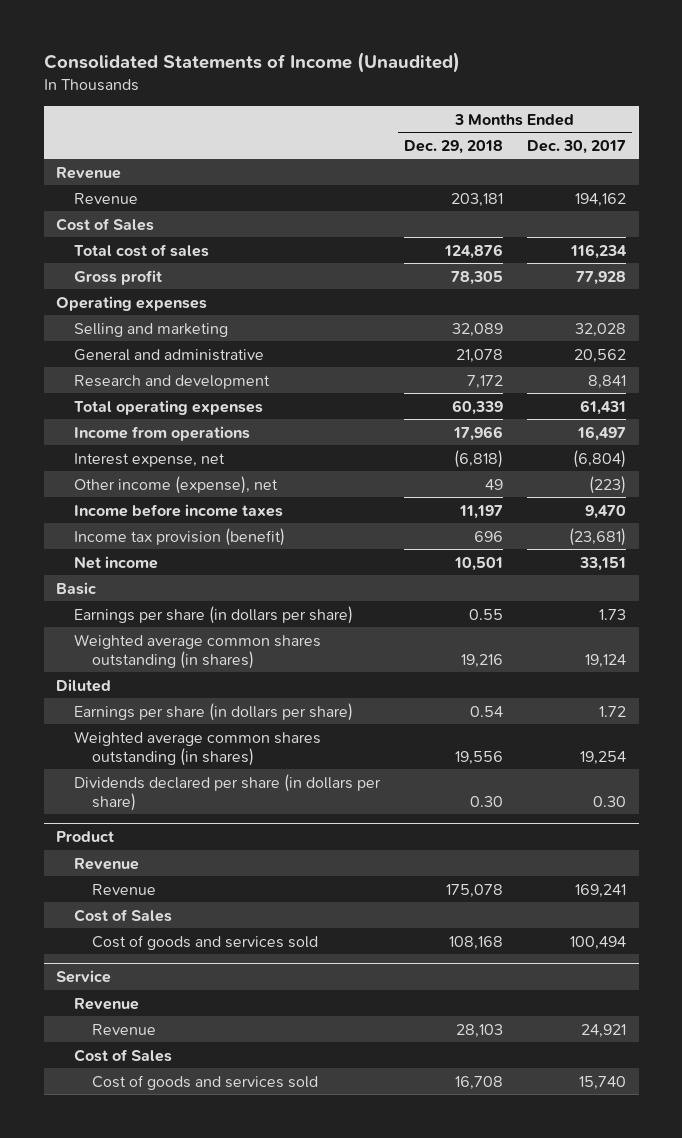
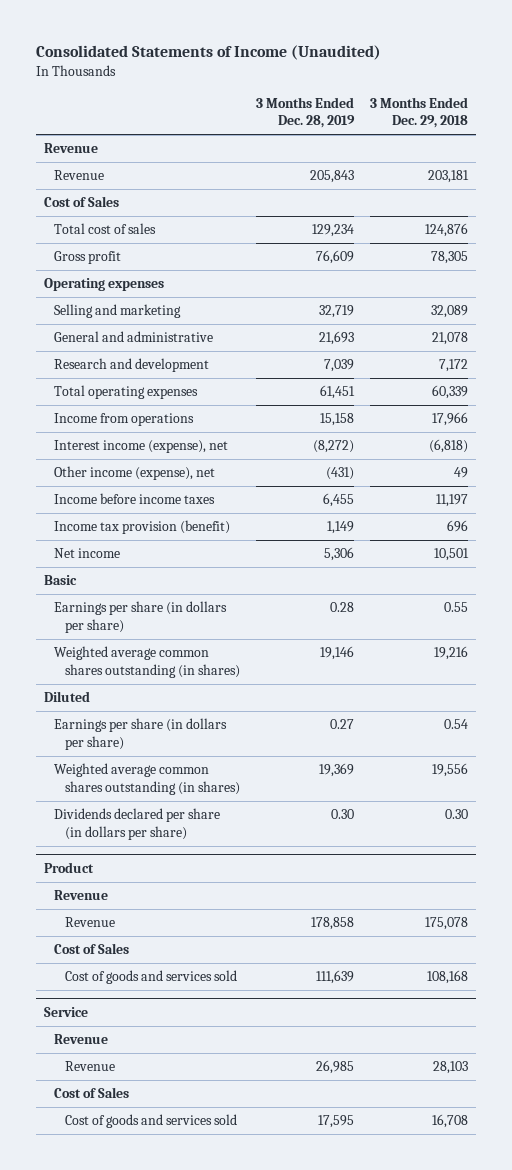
[527,139,627,154] Dec. 30, 2017 -> none
none -> [256,96,356,129] 3 Months Ended Dec. 28, 2019
[73,452,225,467] Interest expense, net -> [54,440,229,454] Interest income (expense), net

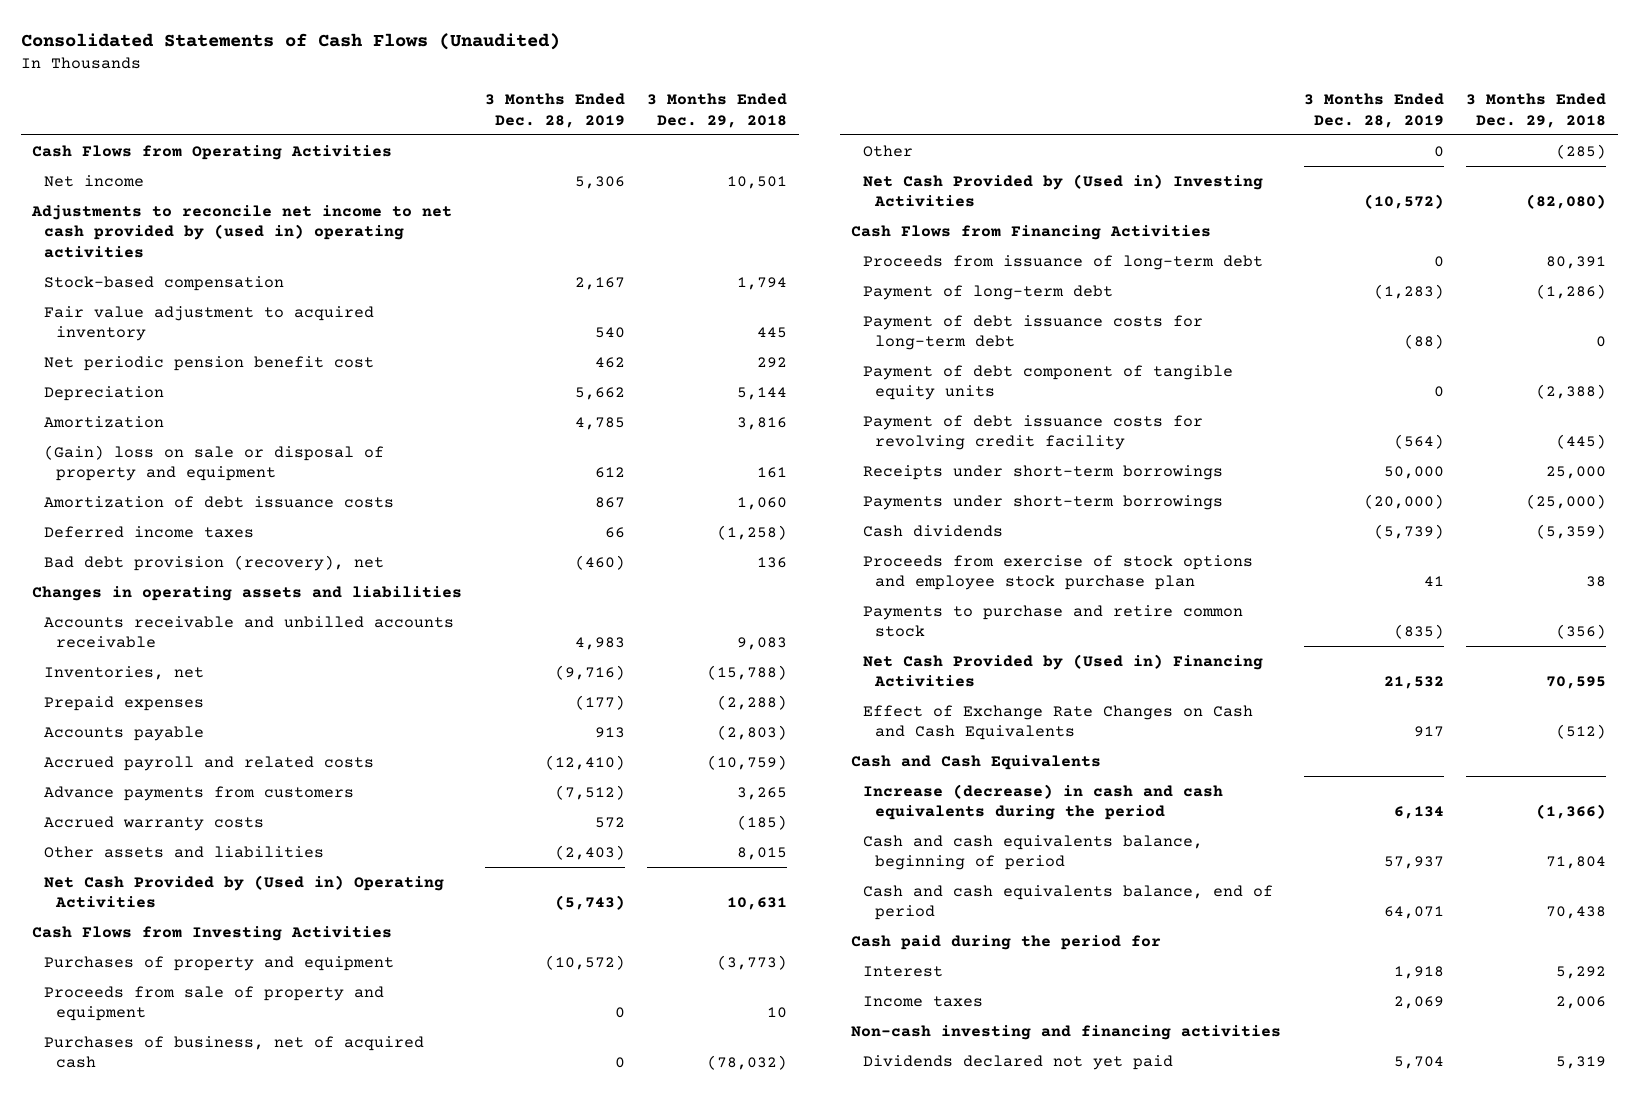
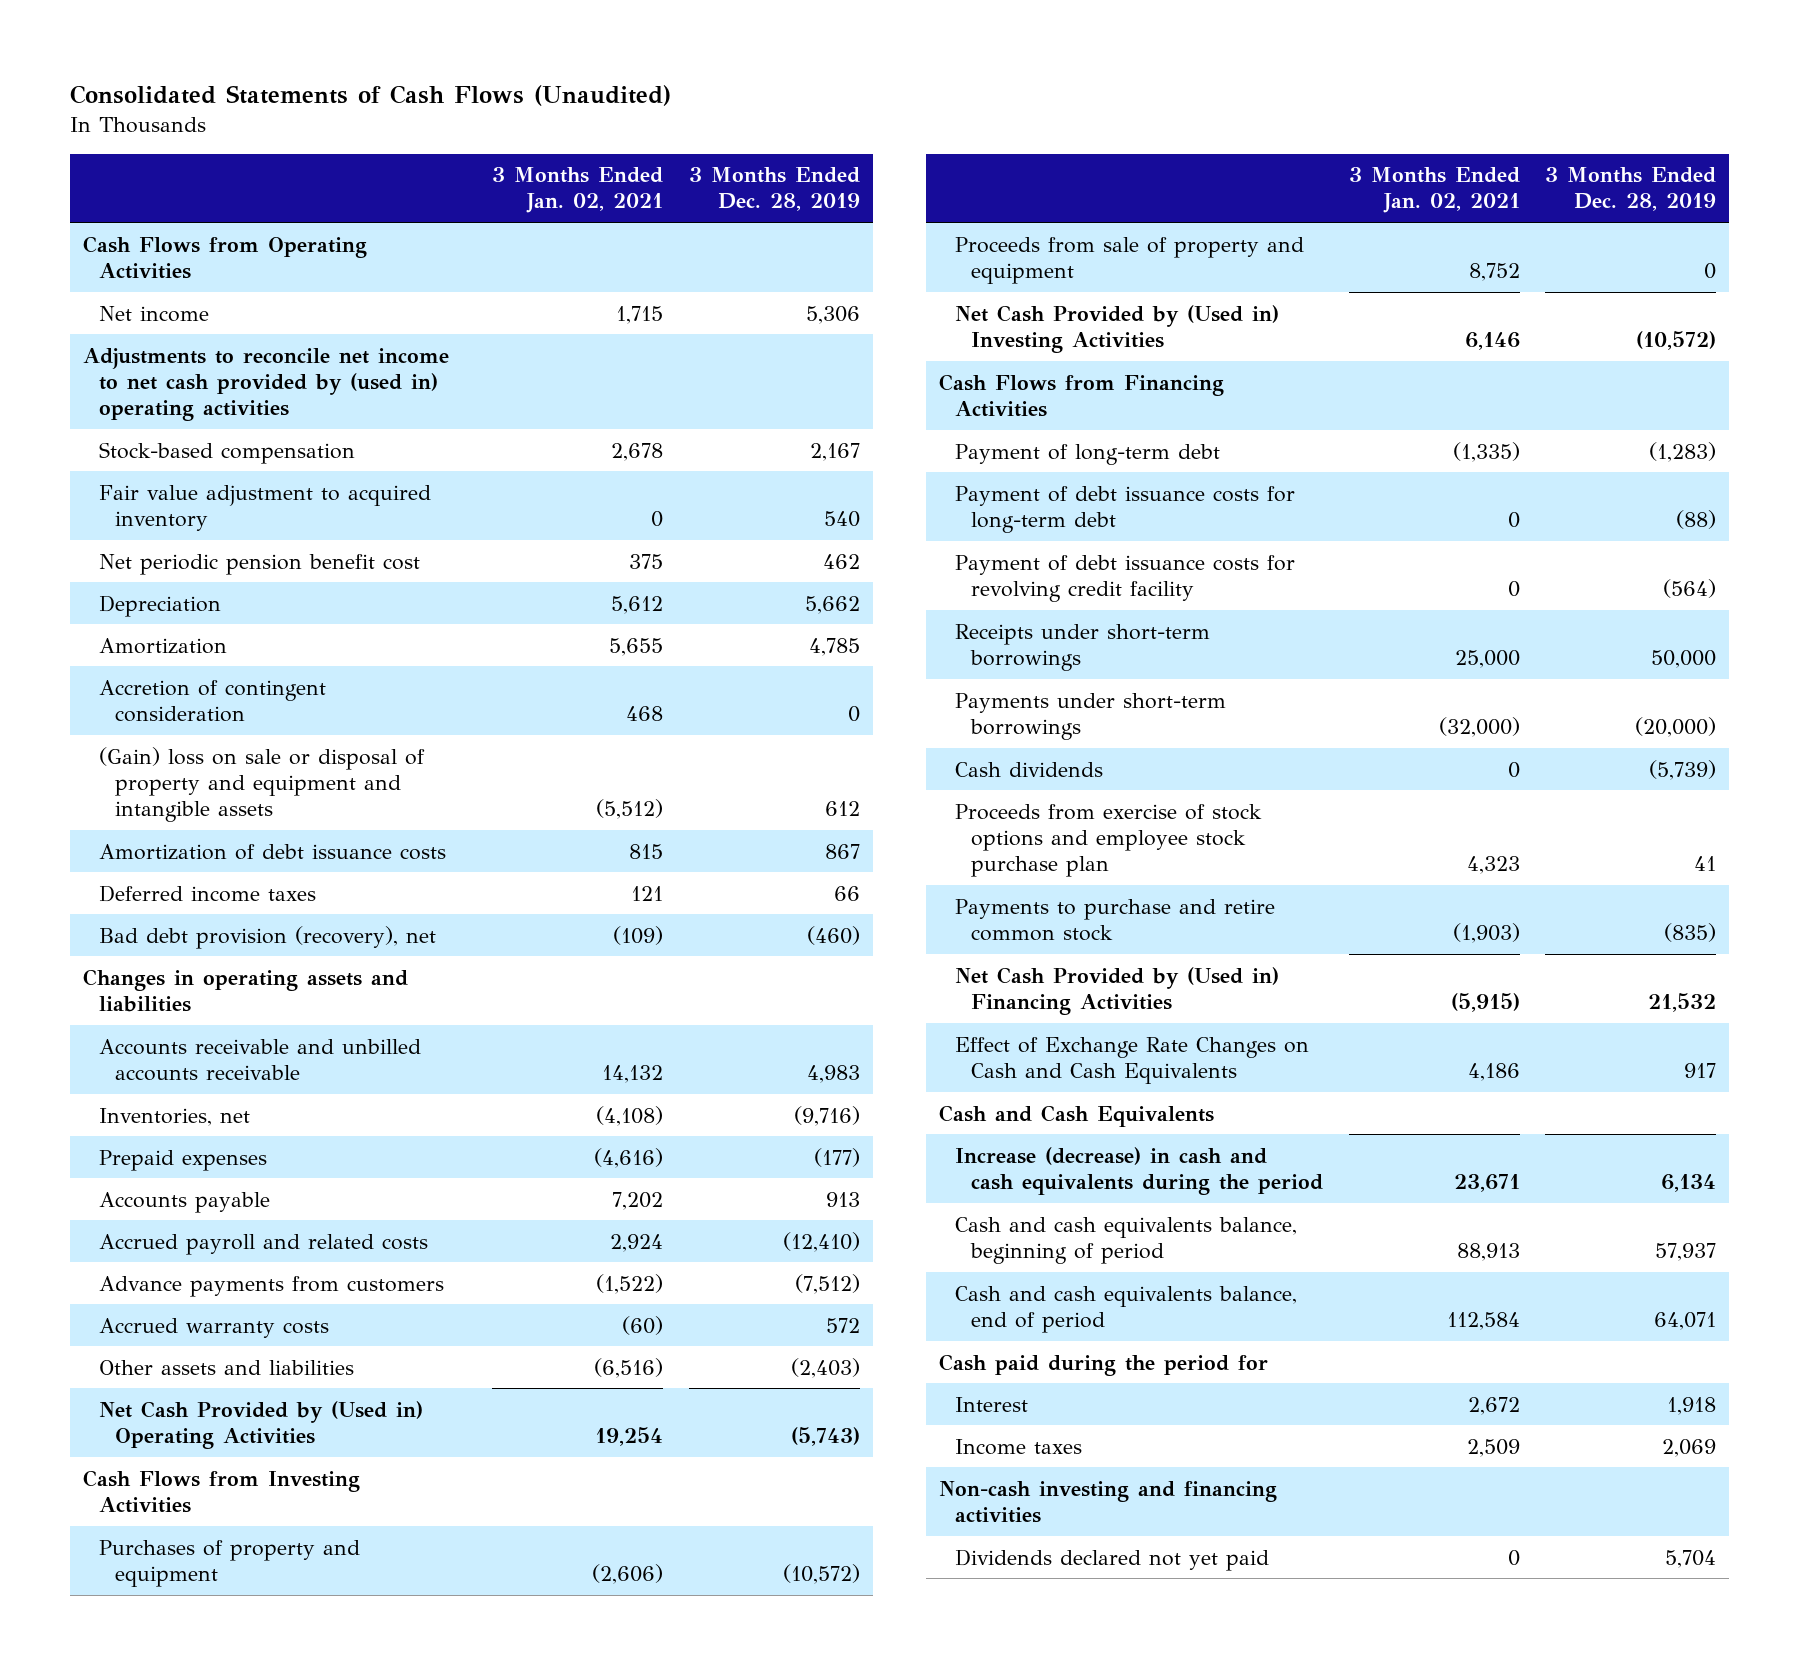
[647,93,788,128] 3 Months Ended Dec. 29, 2018 -> none
none -> [492,167,664,214] 3 Months Ended Jan. 02, 2021
none -> [98,679,326,722] Accretion of contingent consideration
[43,444,384,482] (Gain) loss on sale or disposal of property and equipment -> [98,746,425,822] (Gain) loss on sale or disposal of property and equipment and intangible assets
[43,1035,424,1069] Purchases of business, net of acquired cash -> none
[862,144,913,157] Other -> none
[862,254,1263,270] Proceeds from issuance of long-term debt -> none
[862,364,1233,401] Payment of debt component of tangible equity units -> none

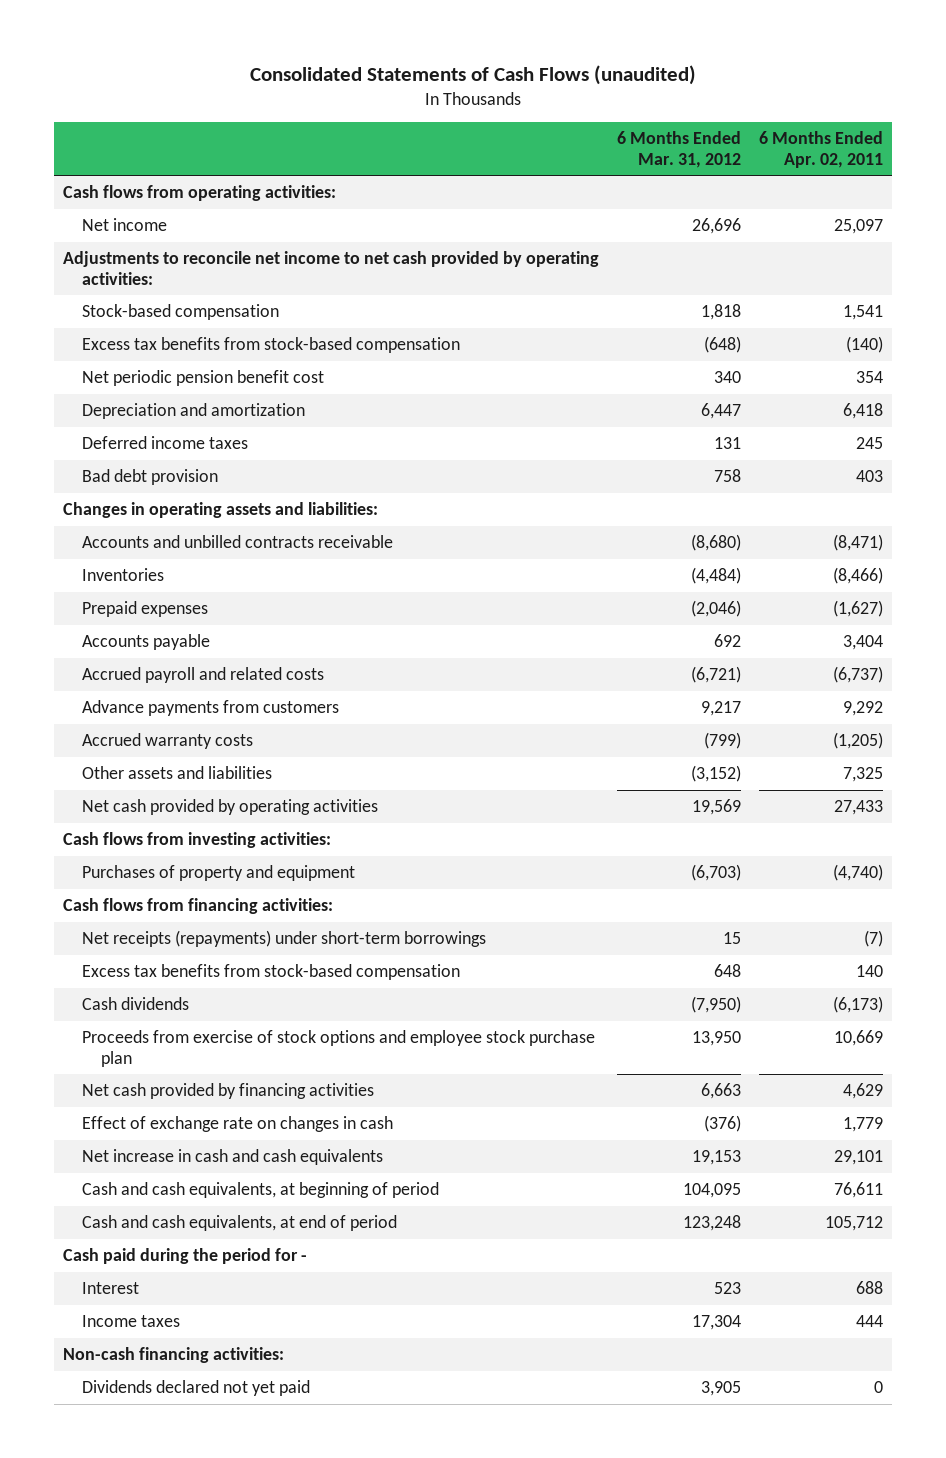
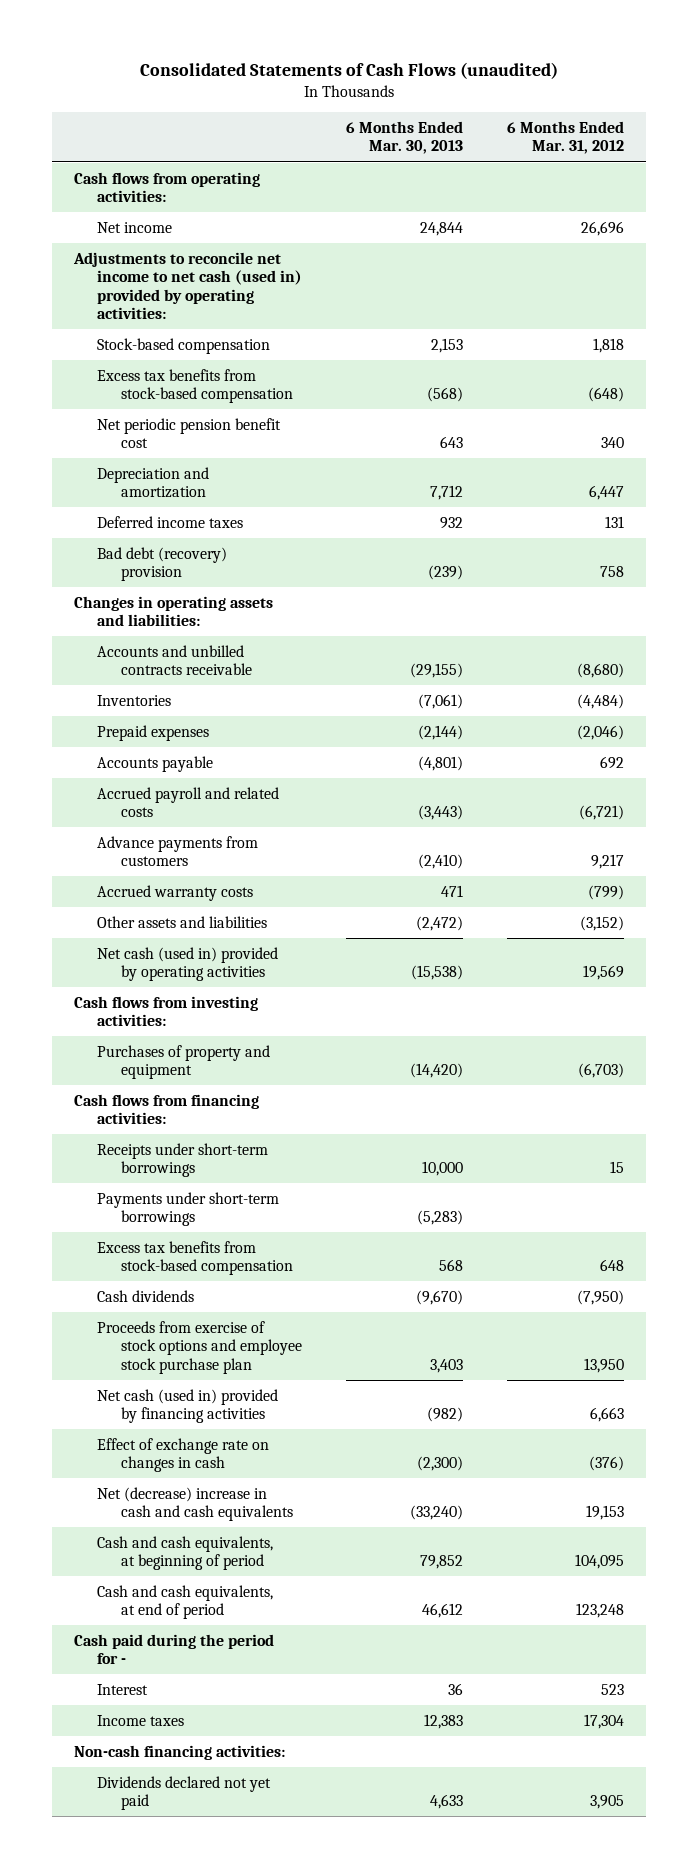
[759,131,884,168] 6 Months Ended Apr. 02, 2011 -> none
none -> [346,120,464,155] 6 Months Ended Mar. 30, 2013
[62,250,599,285] Adjustments to reconcile net income to net cash provided by operating activities: -> [73,251,303,320] Adjustments to reconcile net income to net cash (used in) provided by operating activities:
[81,468,218,485] Bad debt provision -> [97,546,228,582] Bad debt (recovery) provision
[81,798,378,815] Net cash provided by operating activities -> [97,946,279,982] Net cash (used in) provided by operating activities
[81,929,486,947] Net receipts (repayments) under short-term borrowings -> [97,1142,269,1178] Receipts under short-term borrowings
none -> [97,1191,280,1227] Payments under short-term borrowings
[81,1082,374,1099] Net cash provided by financing activities -> [97,1388,279,1424] Net cash (used in) provided by financing activities
[81,1148,383,1165] Net increase in cash and cash equivalents -> [97,1486,293,1522] Net (decrease) increase in cash and cash equivalents

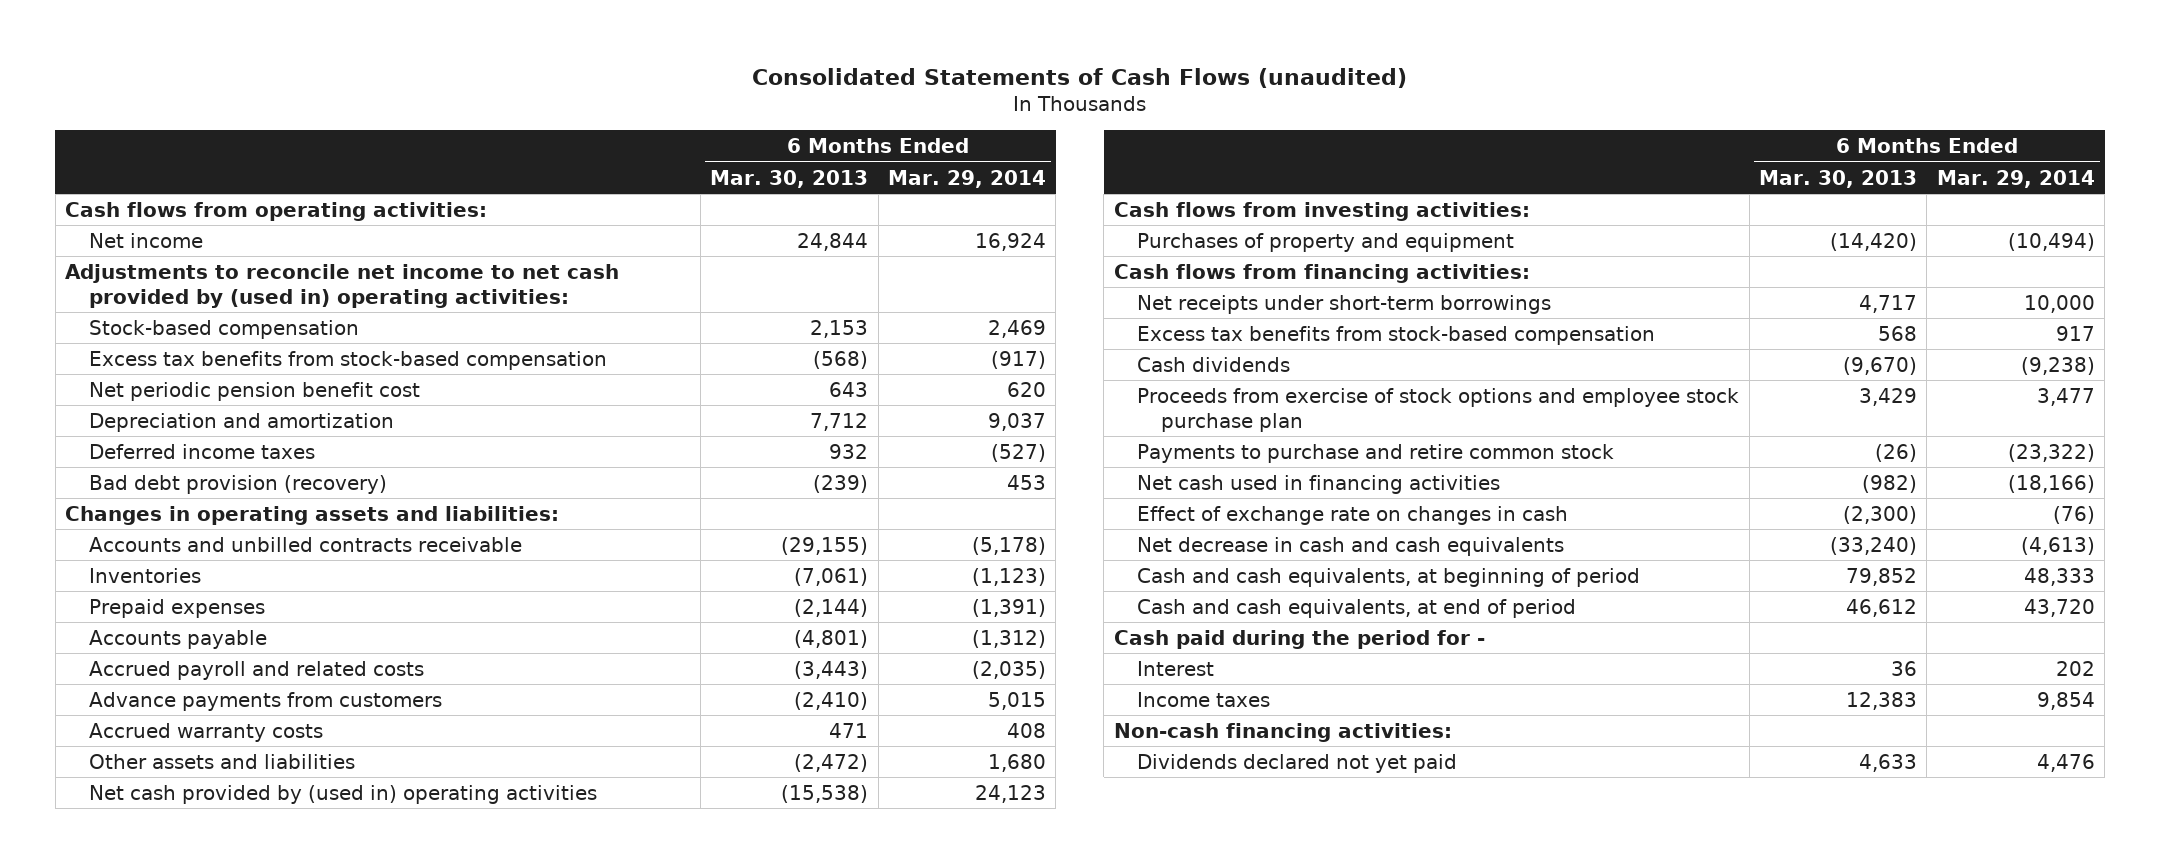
[507,120,625,155] 6 Months Ended Mar. 31, 2012 -> none
none -> [887,169,1046,188] Mar. 29, 2014
[73,251,303,320] Adjustments to reconcile net income to net cash (used in) provided by operating activities: -> [64,263,619,308] Adjustments to reconcile net income to net cash provided by (used in) operating activities:
[97,546,228,582] Bad debt (recovery) provision -> [88,474,387,494] Bad debt provision (recovery)
[97,946,279,982] Net cash (used in) provided by operating activities -> [88,784,597,804] Net cash provided by (used in) operating activities
[97,1191,280,1227] Payments under short-term borrowings -> none
[97,1142,269,1178] Receipts under short-term borrowings -> [1137,294,1552,314] Net receipts under short-term borrowings
[422,1161,464,1177] 10,000 -> [1859,294,1918,313] 4,717
[430,1358,464,1373] 3,403 -> [1859,387,1918,406] 3,429
none -> [1137,443,1615,463] Payments to purchase and retire common stock
[97,1388,279,1424] Net cash (used in) provided by financing activities -> [1137,474,1501,494] Net cash used in financing activities
[97,1486,293,1522] Net (decrease) increase in cash and cash equivalents -> [1137,536,1565,556] Net decrease in cash and cash equivalents

